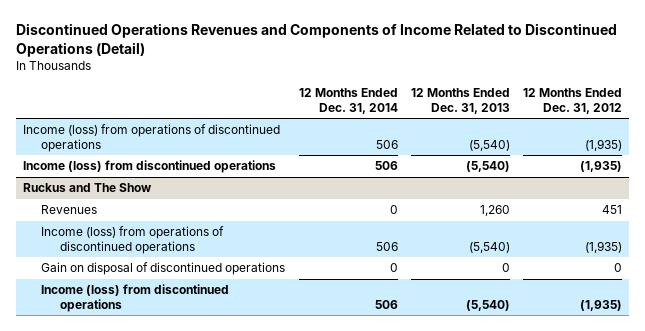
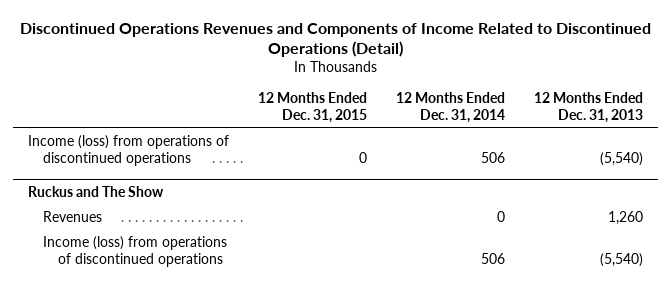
[522,88,622,114] 12 Months Ended Dec. 31, 2012 -> none
none -> [257,92,367,124] 12 Months Ended Dec. 31, 2015
[23,160,277,174] Income (loss) from discontinued operations -> none
[41,262,286,276] Gain on disposal of discontinued operations -> none
[41,284,230,312] Income (loss) from discontinued operations -> none

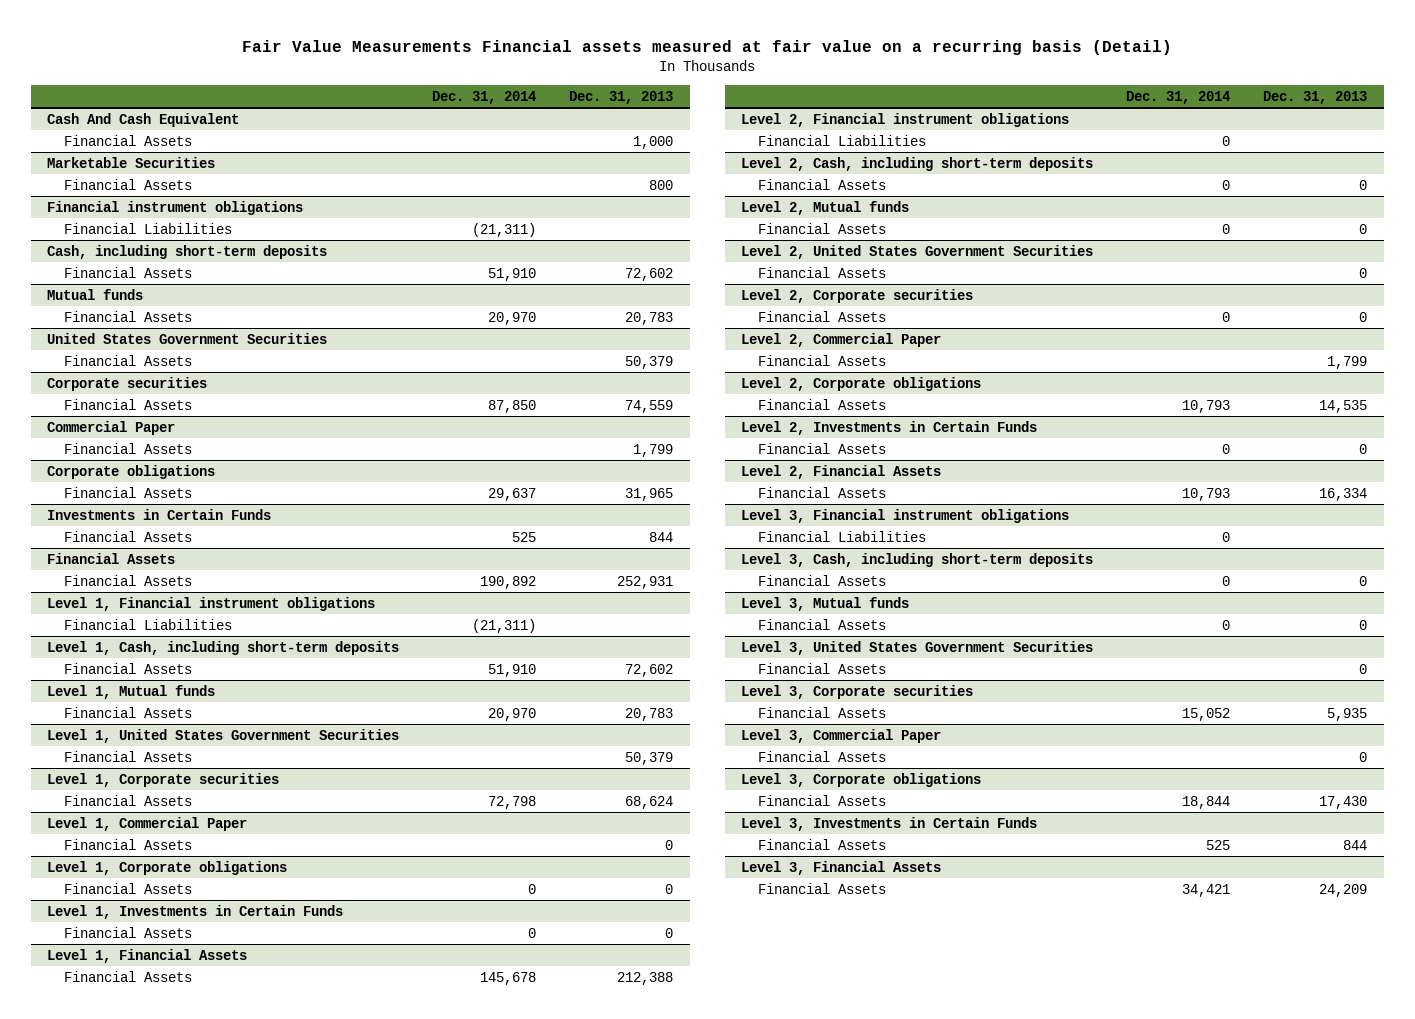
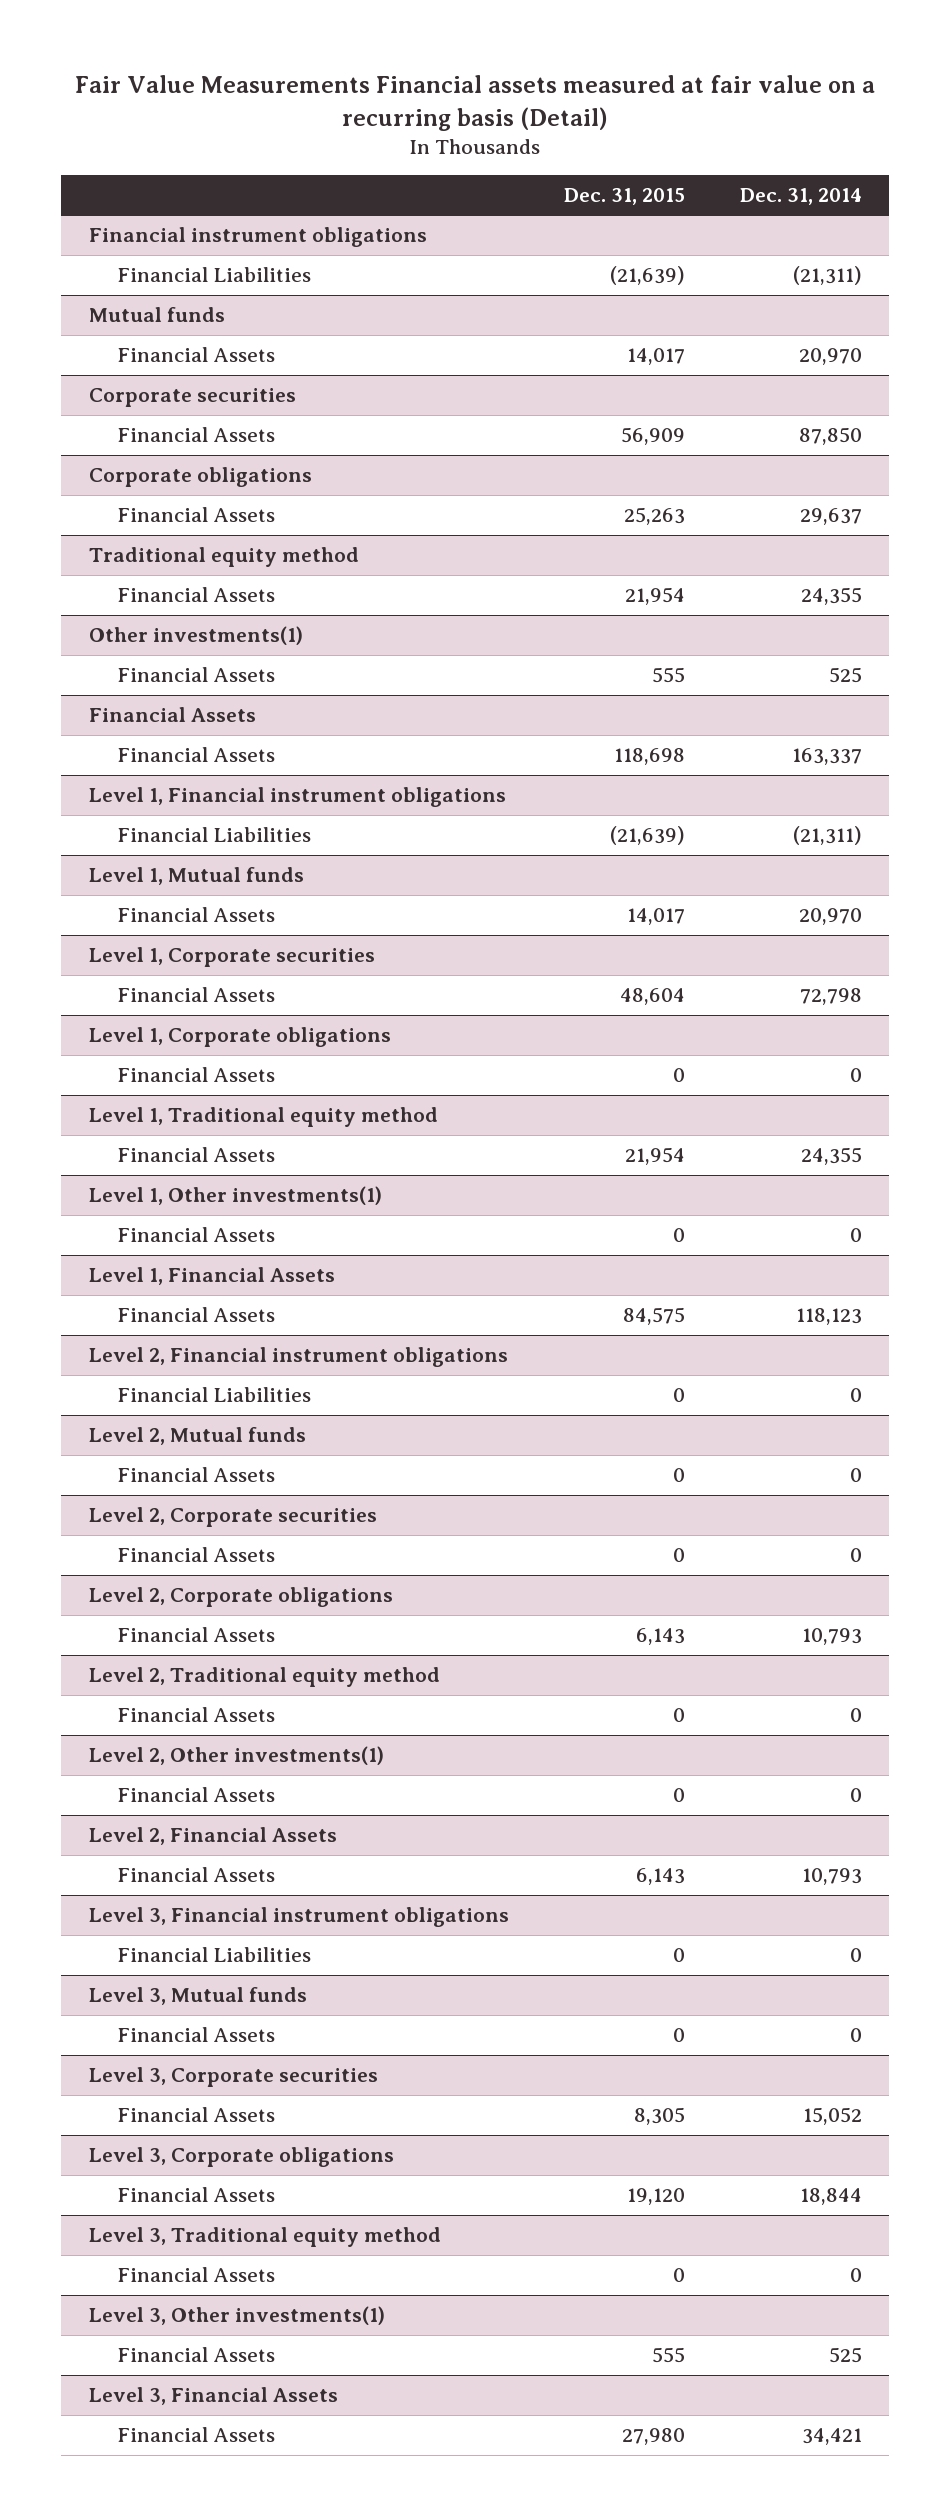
[569,90,674,104] Dec. 31, 2013 -> none
none -> [563,187,685,205] Dec. 31, 2015
[47,112,240,127] Cash And Cash Equivalent -> none
[63,134,192,146] Financial Assets -> none
[47,156,216,168] Marketable Securities -> none
[63,178,192,190] Financial Assets -> none
[47,244,328,259] Cash, including short-term deposits -> none
[63,266,192,278] Financial Assets -> none
[47,332,328,344] United States Government Securities -> none
[63,354,192,366] Financial Assets -> none
[47,420,176,435] Commercial Paper -> none
[63,442,192,454] Financial Assets -> none
none -> [88,547,359,568] Traditional equity method
none -> [117,587,276,603] Financial Assets
[47,508,272,520] Investments in Certain Funds -> [88,626,303,646] Other investments(1)
[480,575,537,589] 190,892 -> [791,748,862,766] 163,337
[47,640,400,655] Level 1, Cash, including short-term deposits -> none
[63,662,192,674] Financial Assets -> none
[47,728,400,743] Level 1, United States Government Securities -> none
[63,750,192,762] Financial Assets -> none
[47,816,248,831] Level 1, Commercial Paper -> none
[63,838,192,850] Financial Assets -> none
[47,904,344,919] Level 1, Investments in Certain Funds -> none
none -> [88,1107,438,1128] Level 1, Traditional equity method
none -> [117,1147,276,1163] Financial Assets
none -> [88,1186,382,1206] Level 1, Other investments(1)
[480,971,537,985] 145,678 -> [795,1308,862,1326] 118,123
[741,156,1094,171] Level 2, Cash, including short-term deposits -> none
[757,178,886,190] Financial Assets -> none
[741,244,1094,259] Level 2, United States Government Securities -> none
[757,266,886,278] Financial Assets -> none
[741,332,942,347] Level 2, Commercial Paper -> none
[757,354,886,366] Financial Assets -> none
[741,420,1038,435] Level 2, Investments in Certain Funds -> none
none -> [88,1667,440,1688] Level 2, Traditional equity method
none -> [88,1746,384,1766] Level 2, Other investments(1)
none -> [117,1787,276,1803] Financial Assets
[741,552,1094,567] Level 3, Cash, including short-term deposits -> none
[757,574,886,586] Financial Assets -> none
[741,640,1094,655] Level 3, United States Government Securities -> none
[757,662,886,674] Financial Assets -> none
[741,728,942,743] Level 3, Commercial Paper -> none
[757,750,886,762] Financial Assets -> none
[741,816,1038,831] Level 3, Investments in Certain Funds -> none
none -> [88,2227,441,2248] Level 3, Traditional equity method
none -> [117,2267,276,2283] Financial Assets
none -> [88,2306,385,2326] Level 3, Other investments(1)

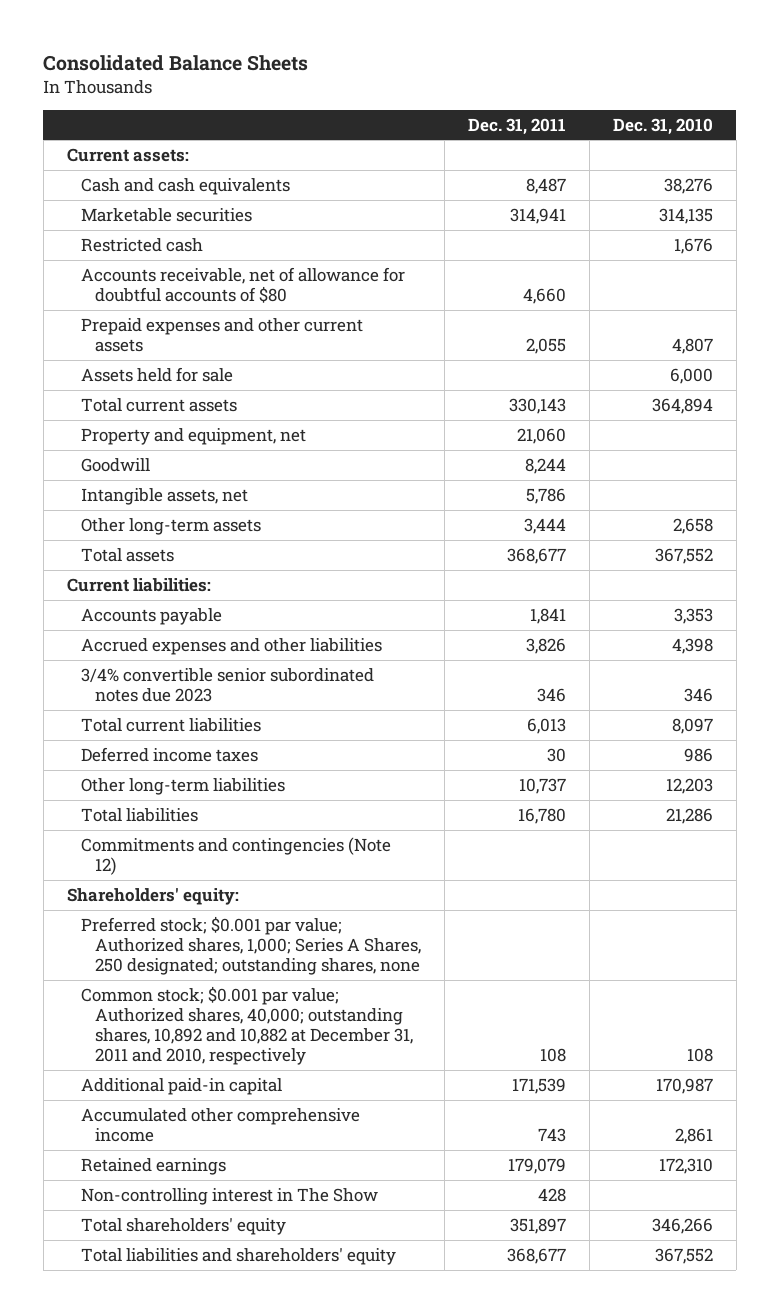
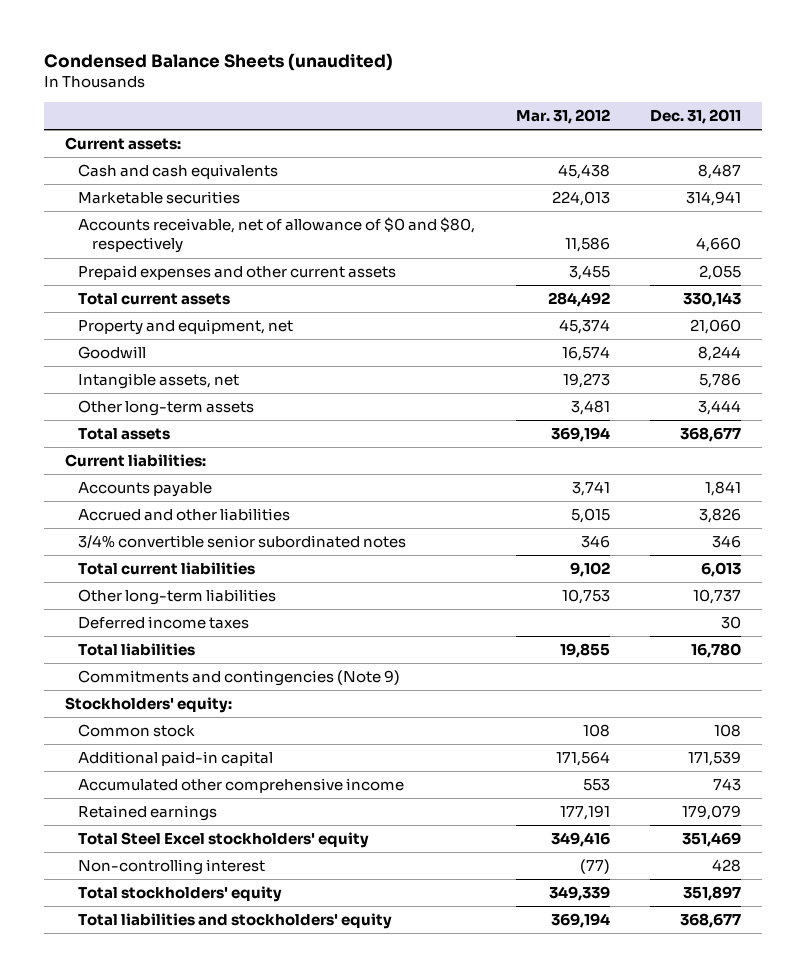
[43,54,309,71] Consolidated Balance Sheets -> [44,53,394,72] Condensed Balance Sheets (unaudited)
[612,117,713,135] Dec. 31, 2010 -> none
none -> [515,109,610,125] Mar. 31, 2012
[80,237,203,252] Restricted cash -> none
[80,266,405,304] Accounts receivable, net of allowance for doubtful accounts of $80 -> [78,217,476,254] Accounts receivable, net of allowance of $0 and $80, respectively
[80,366,233,382] Assets held for sale -> none
[80,637,382,655] Accrued expenses and other liabilities -> [78,508,291,522] Accrued and other liabilities
[80,667,374,703] 3/4% convertible senior subordinated notes due 2023 -> [78,535,407,549] 3/4% convertible senior subordinated notes
[80,746,258,762] Deferred income taxes -> [78,616,250,630] Deferred income taxes
[66,887,239,905] Shareholders' equity: -> none
[80,915,421,976] Preferred stock; $0.001 par value; Authorized shares, 1,000; Series A Shares, 250 designated; outstanding shares, none -> none
[80,836,391,876] Commitments and contingencies (Note 12) -> [78,670,401,687] Commitments and contingencies (Note 9)
none -> [64,697,232,714] Stockholders' equity:
[80,985,413,1066] Common stock; $0.001 par value; Authorized shares, 40,000; outstanding shares, 10,892 and 10,882 at December 31, 2011 and 2010, respectively -> [78,724,196,738] Common stock
none -> [78,832,370,849] Total Steel Excel stockholders' equity
[80,1187,378,1205] Non-controlling interest in The Show -> [78,859,266,876] Non-controlling interest
[80,1217,286,1235] Total shareholders' equity -> [78,886,283,903] Total stockholders' equity
[80,1247,396,1265] Total liabilities and shareholders' equity -> [78,913,393,930] Total liabilities and stockholders' equity

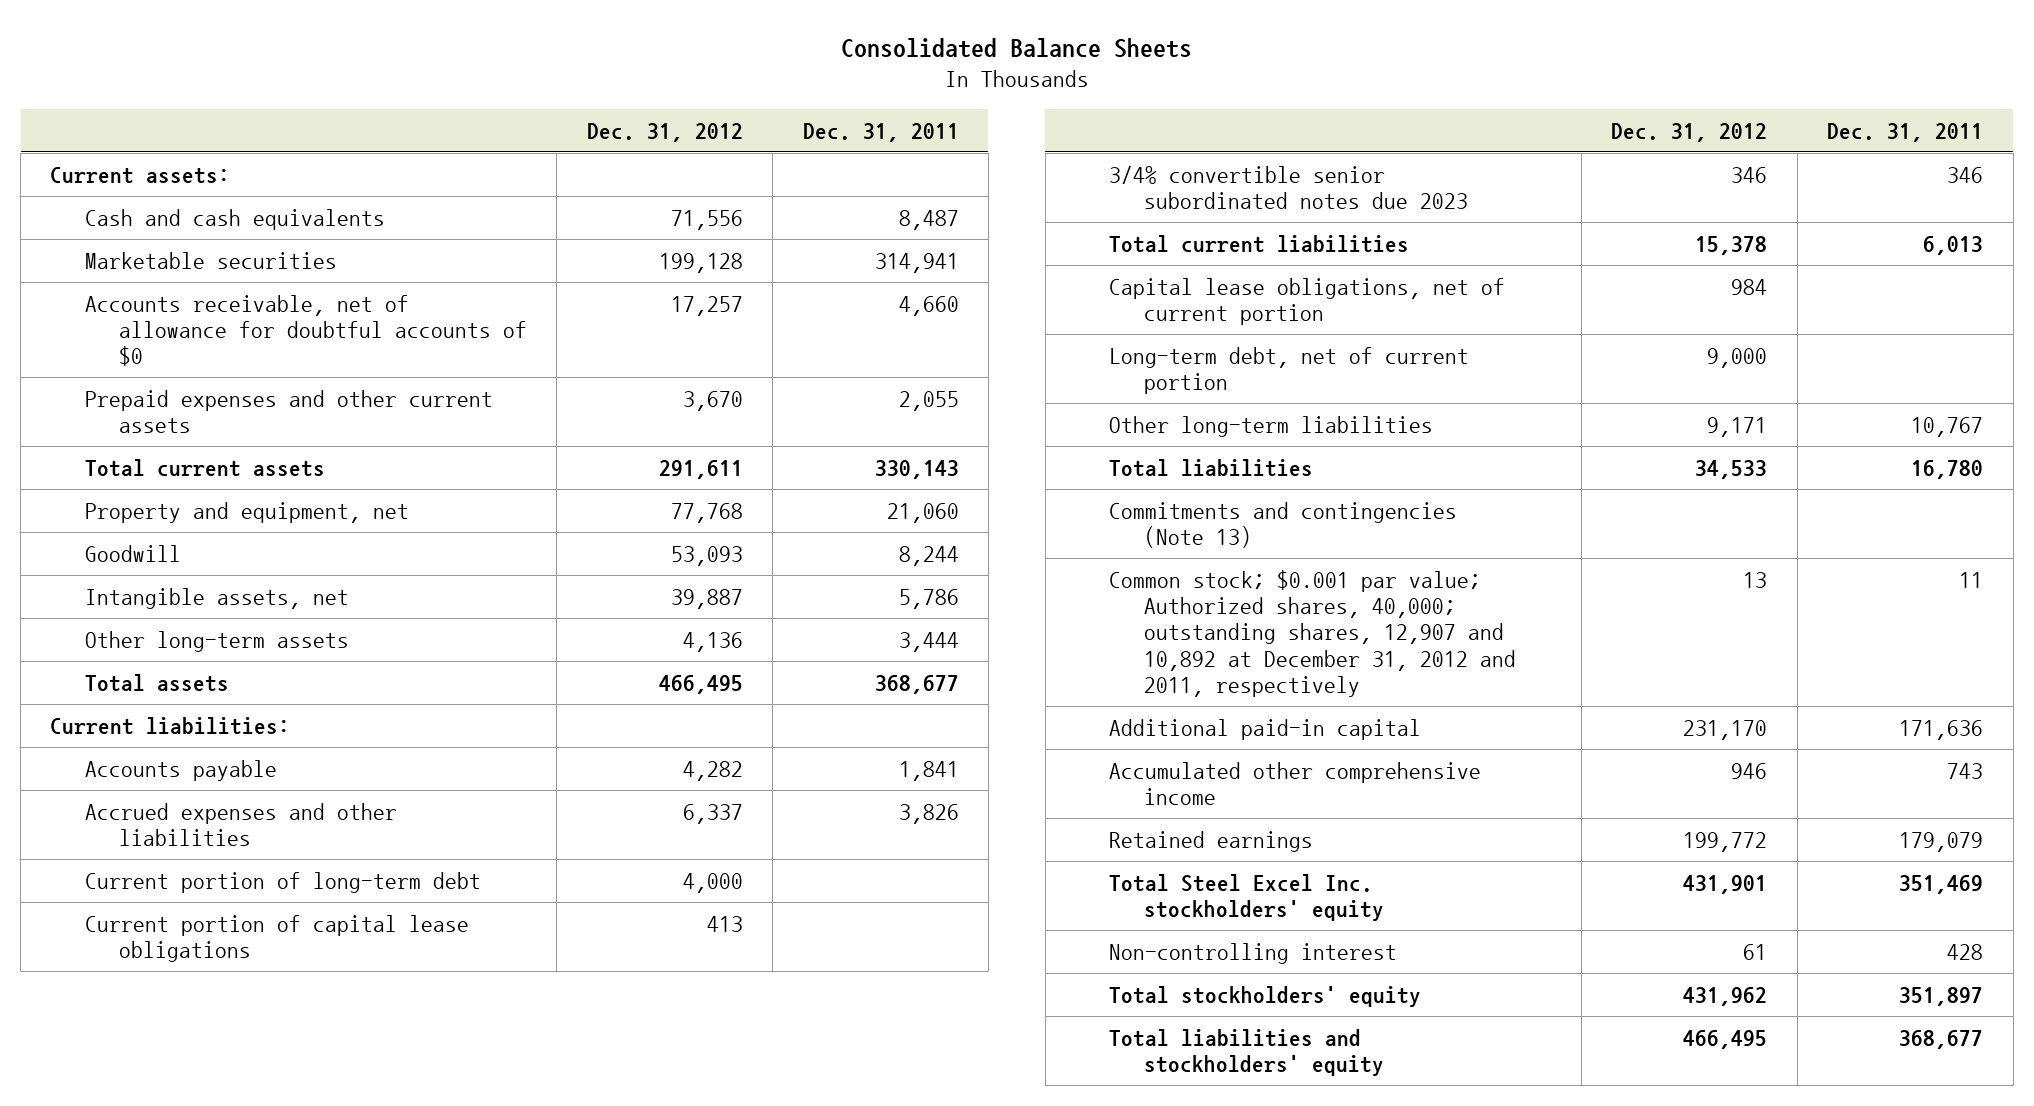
[44,53,394,72] Condensed Balance Sheets (unaudited) -> [840,37,1192,58] Consolidated Balance Sheets
[515,109,610,125] Mar. 31, 2012 -> none
none -> [586,122,743,142] Dec. 31, 2012
[78,217,476,254] Accounts receivable, net of allowance of $0 and $80, respectively -> [84,294,527,367] Accounts receivable, net of allowance for doubtful accounts of $0
[78,508,291,522] Accrued and other liabilities -> [84,802,397,846] Accrued expenses and other liabilities
none -> [84,871,481,893] Current portion of long-term debt
none -> [84,914,469,962] Current portion of capital lease obligations
[78,535,407,549] 3/4% convertible senior subordinated notes -> [1109,165,1468,209] 3/4% convertible senior subordinated notes due 2023
[78,616,250,630] Deferred income taxes -> none
none -> [1109,277,1506,325] Capital lease obligations, net of current portion
none -> [1109,346,1470,394] Long-term debt, net of current portion
[693,589,742,605] 10,737 -> [1911,416,1984,437] 10,767
[64,697,232,714] Stockholders' equity: -> none
[78,724,196,738] Common stock -> none
[78,670,401,687] Commitments and contingencies (Note 9) -> [1109,501,1458,548] Commitments and contingencies (Note 13)
none -> [1109,569,1516,697] Common stock; $0.001 par value; Authorized shares, 40,000; outstanding shares, 12,907 and 10,892 at December 31, 2012 and 2011, respectively
[688,751,742,767] 171,539 -> [1899,719,1984,740] 171,636
[78,832,370,849] Total Steel Excel stockholders' equity -> [1109,873,1384,921] Total Steel Excel Inc. stockholders' equity

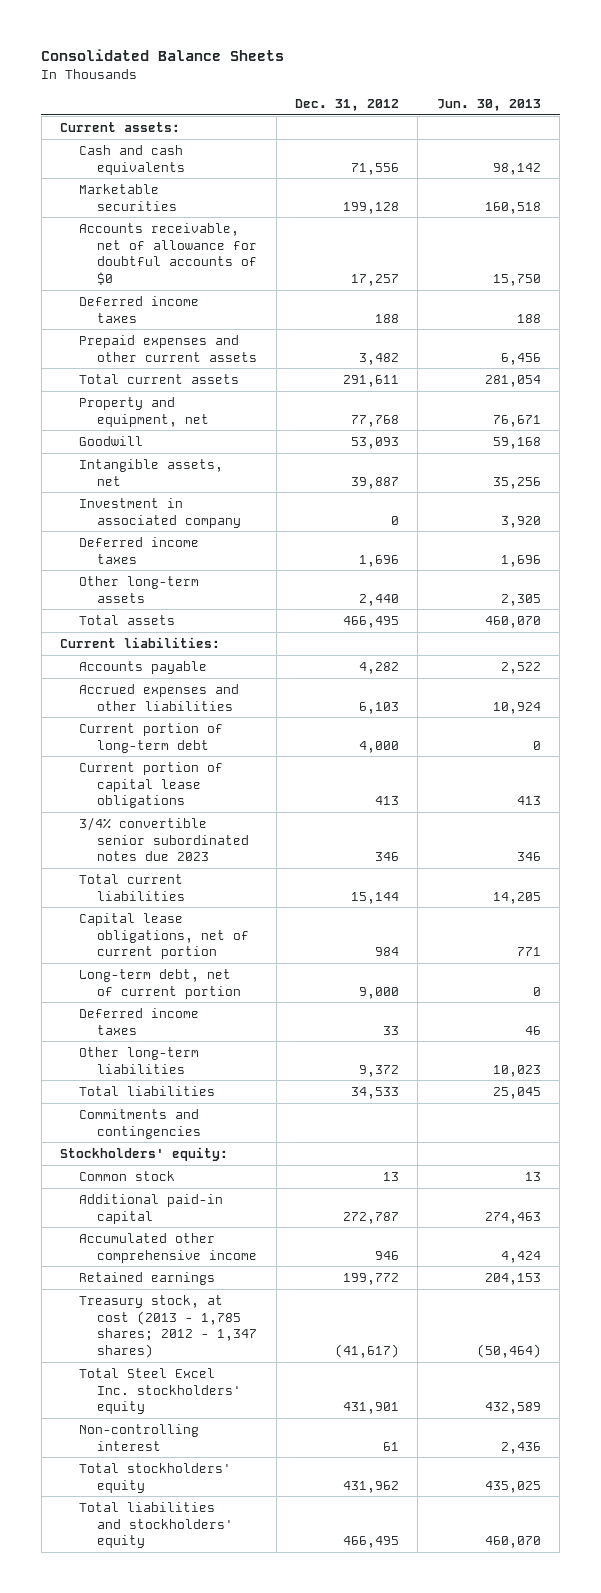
[802,122,959,142] Dec. 31, 2011 -> none
none -> [436,98,541,111] Jun. 30, 2013
none -> [78,295,199,323] Deferred income taxes
[682,390,743,411] 3,670 -> [359,352,400,365] 3,482
none -> [78,497,242,528] Investment in associated company
none -> [78,536,199,564] Deferred income taxes
[682,631,743,652] 4,136 -> [359,593,400,606] 2,440
[682,803,743,824] 6,337 -> [359,701,400,714] 6,103
[1695,235,1768,255] 15,378 -> [351,891,400,904] 15,144
none -> [78,1007,199,1035] Deferred income taxes
[1707,416,1768,437] 9,171 -> [359,1064,400,1077] 9,372
[1109,501,1458,548] Commitments and contingencies (Note 13) -> [78,1108,202,1139] Commitments and contingencies
none -> [60,1146,229,1161] Stockholders' equity:
[1109,569,1516,697] Common stock; $0.001 par value; Authorized shares, 40,000; outstanding shares, 12,907 and 10,892 at December 31, 2012 and 2011, respectively -> [78,1170,175,1181] Common stock
[1683,719,1768,740] 231,170 -> [343,1211,400,1224] 272,787
none -> [78,1294,258,1359] Treasury stock, at cost (2013 - 1,785 shares; 2012 - 1,347 shares)

